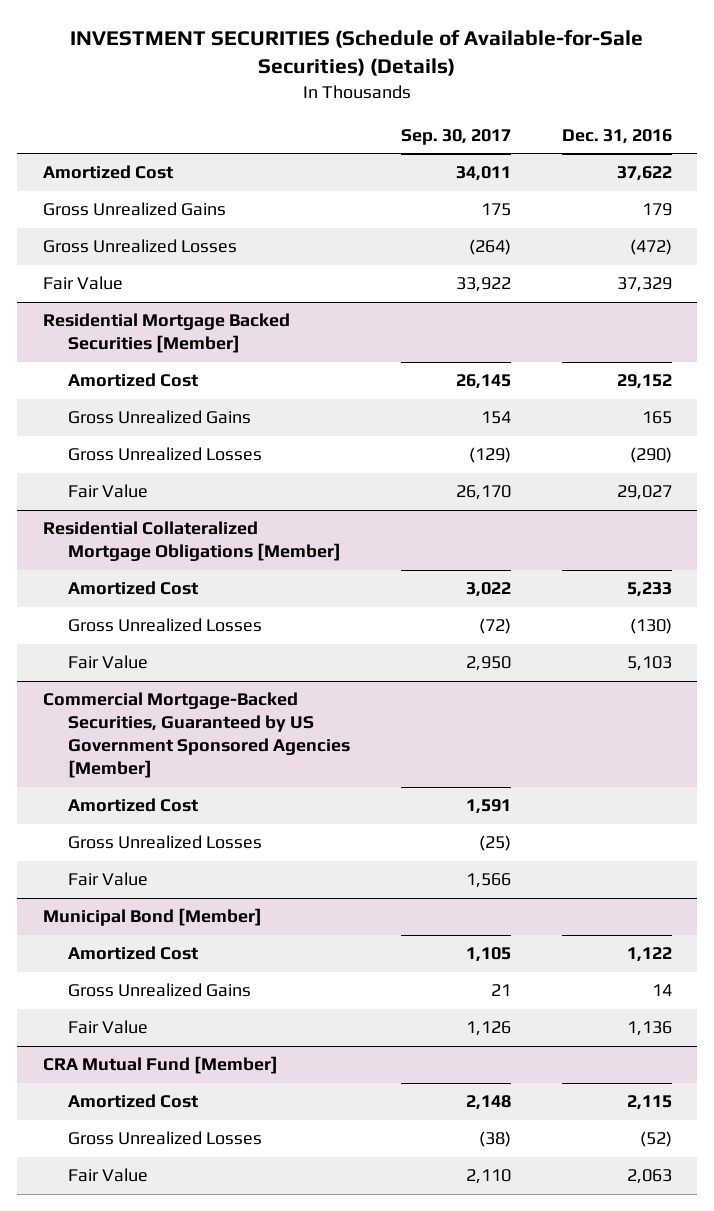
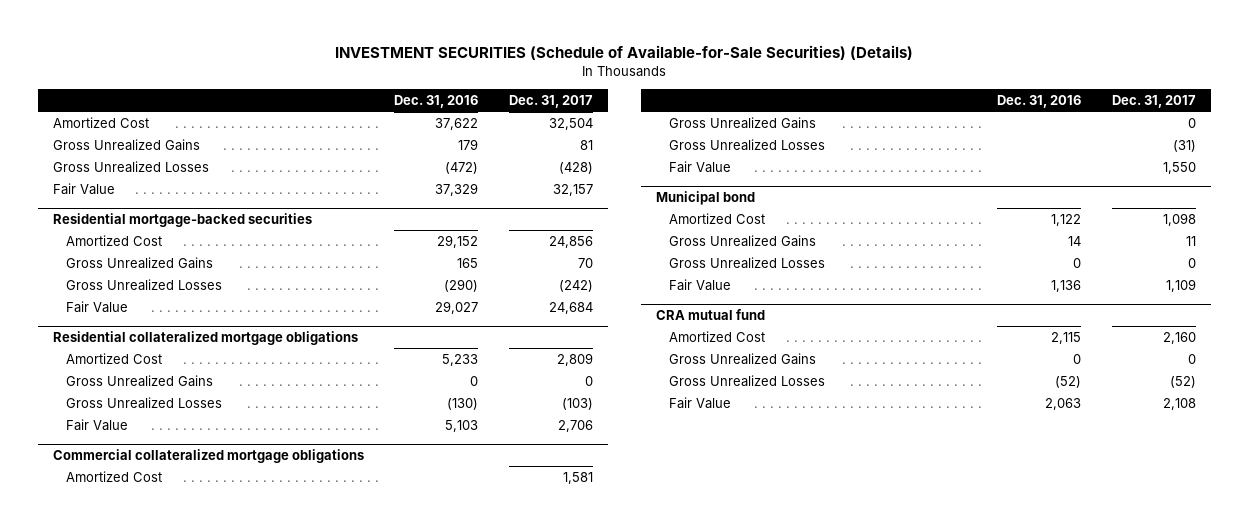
[400,128,511,145] Sep. 30, 2017 -> none
none -> [508,94,593,108] Dec. 31, 2017
[42,313,290,354] Residential Mortgage Backed Securities [Member] -> [52,212,312,227] Residential mortgage-backed securities
[42,521,341,562] Residential Collateralized Mortgage Obligations [Member] -> [52,330,358,345] Residential collateralized mortgage obligations
none -> [65,374,213,387] Gross Unrealized Gains
[42,692,350,779] Commercial Mortgage-Backed Securities, Guaranteed by US Government Sponsored Agencies [Member] -> [52,448,364,463] Commercial collateralized mortgage obligations
none -> [669,116,817,129] Gross Unrealized Gains
[42,908,262,927] Municipal Bond [Member] -> [656,190,756,205] Municipal bond
none -> [669,256,826,269] Gross Unrealized Losses
[42,1056,278,1075] CRA Mutual Fund [Member] -> [656,308,766,320] CRA mutual fund
none -> [669,352,817,365] Gross Unrealized Gains

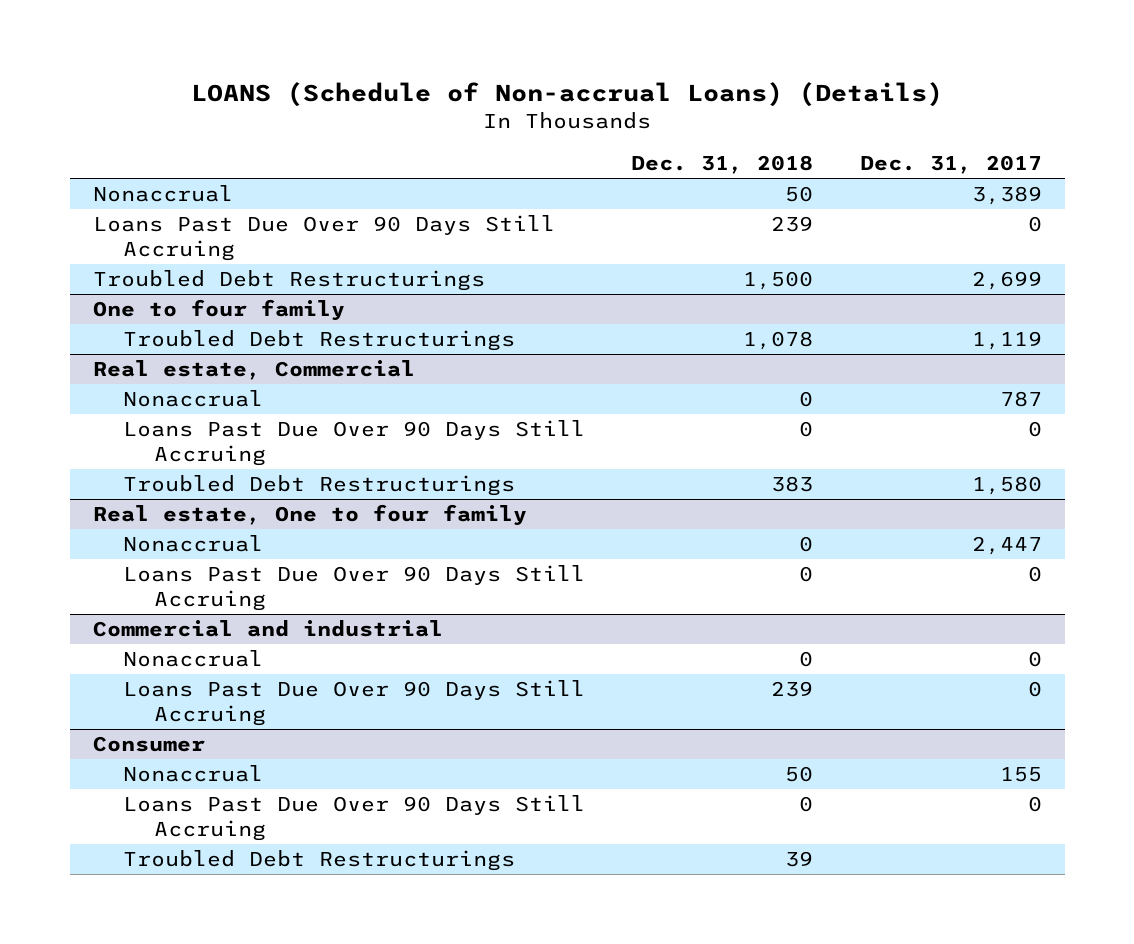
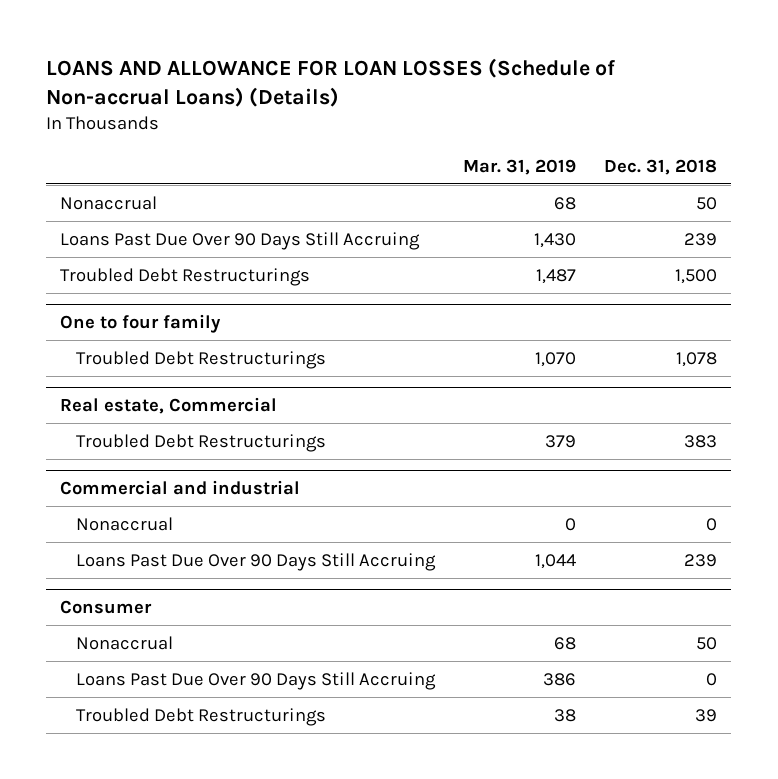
[191,81,944,107] LOANS (Schedule of Non-accrual Loans) (Details) -> [46,58,616,108] LOANS AND ALLOWANCE FOR LOAN LOSSES (Schedule of Non-accrual Loans) (Details)
[859,154,1042,174] Dec. 31, 2017 -> none
none -> [463,158,577,175] Mar. 31, 2019
[123,390,264,408] Nonaccrual -> none
[123,420,586,466] Loans Past Due Over 90 Days Still Accruing -> none
[92,504,527,527] Real estate, One to four family -> none
[123,535,264,553] Nonaccrual -> none
[123,565,586,611] Loans Past Due Over 90 Days Still Accruing -> none

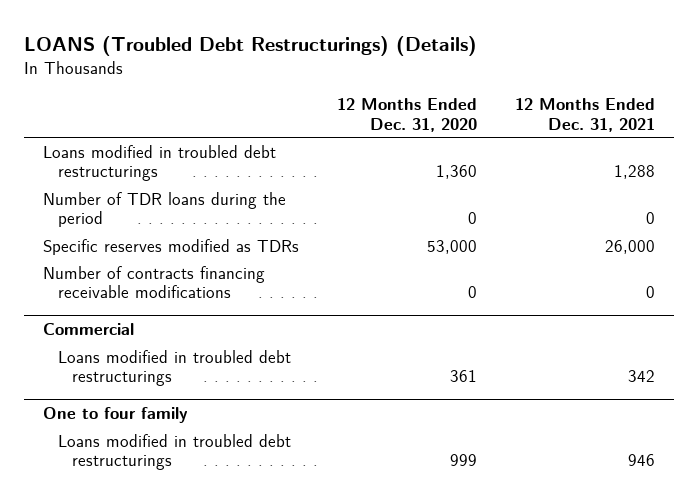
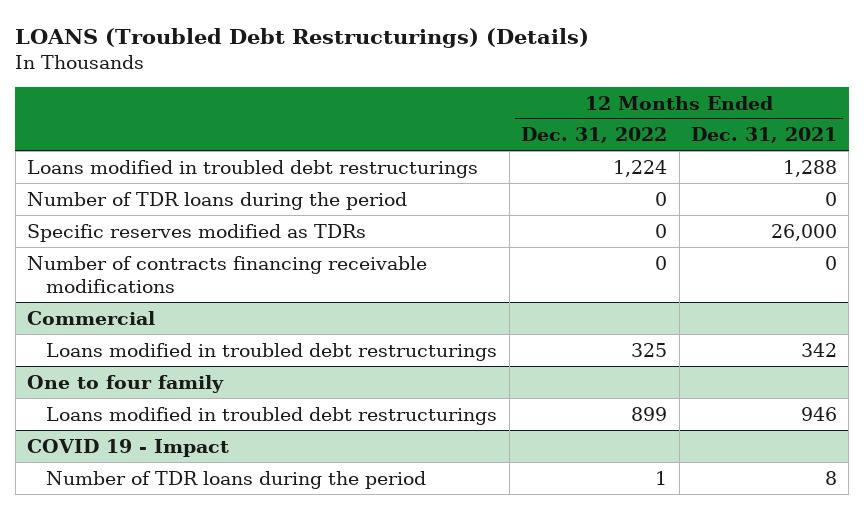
[337,98,478,132] 12 Months Ended Dec. 31, 2020 -> none
none -> [521,127,668,144] Dec. 31, 2022
none -> [27,438,230,457] COVID 19 - Impact
none -> [46,470,427,489] Number of TDR loans during the period

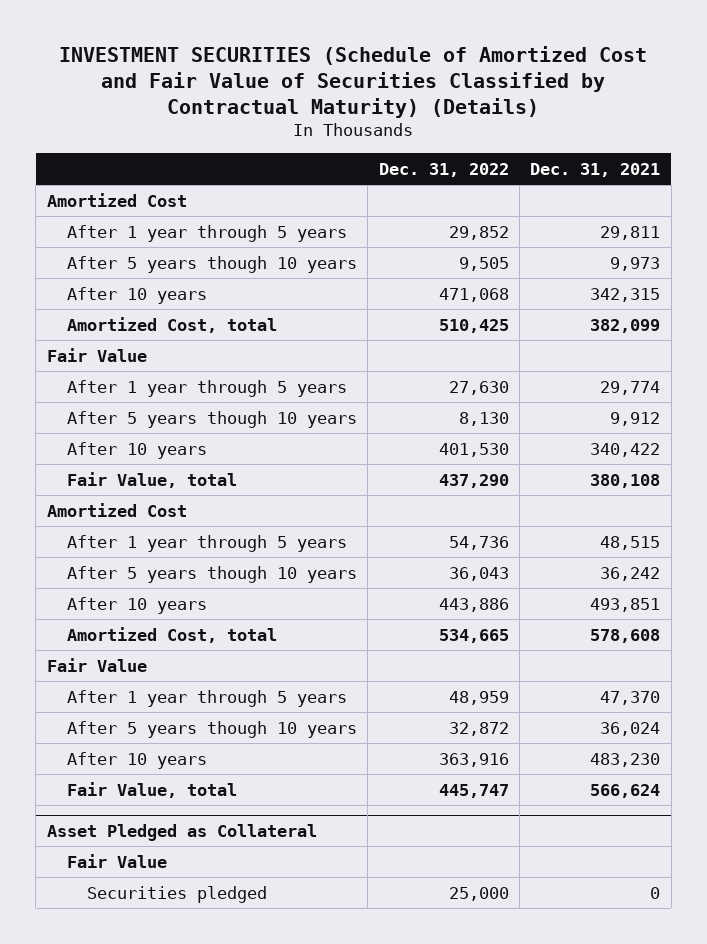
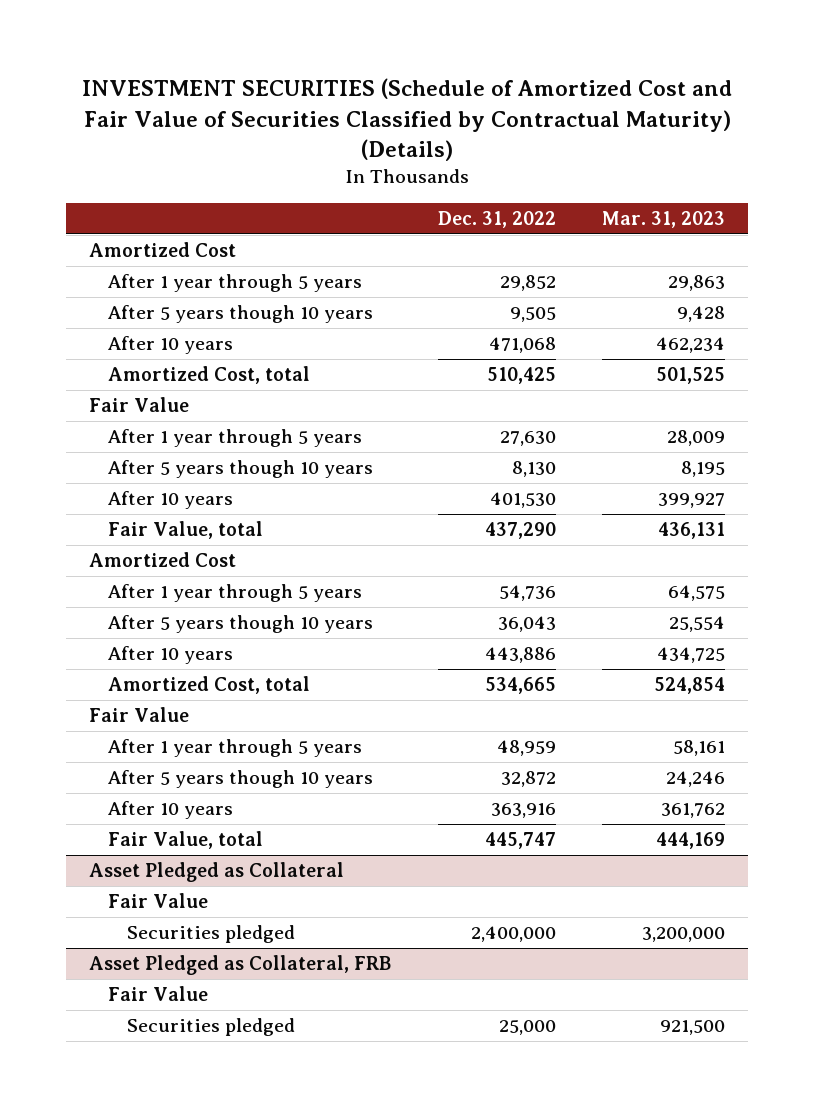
[530,162,661,177] Dec. 31, 2021 -> none
none -> [601,211,725,229] Mar. 31, 2023
none -> [127,925,296,944] Securities pledged
none -> [89,955,392,976] Asset Pledged as Collateral, FRB
none -> [108,986,209,1002] Fair Value

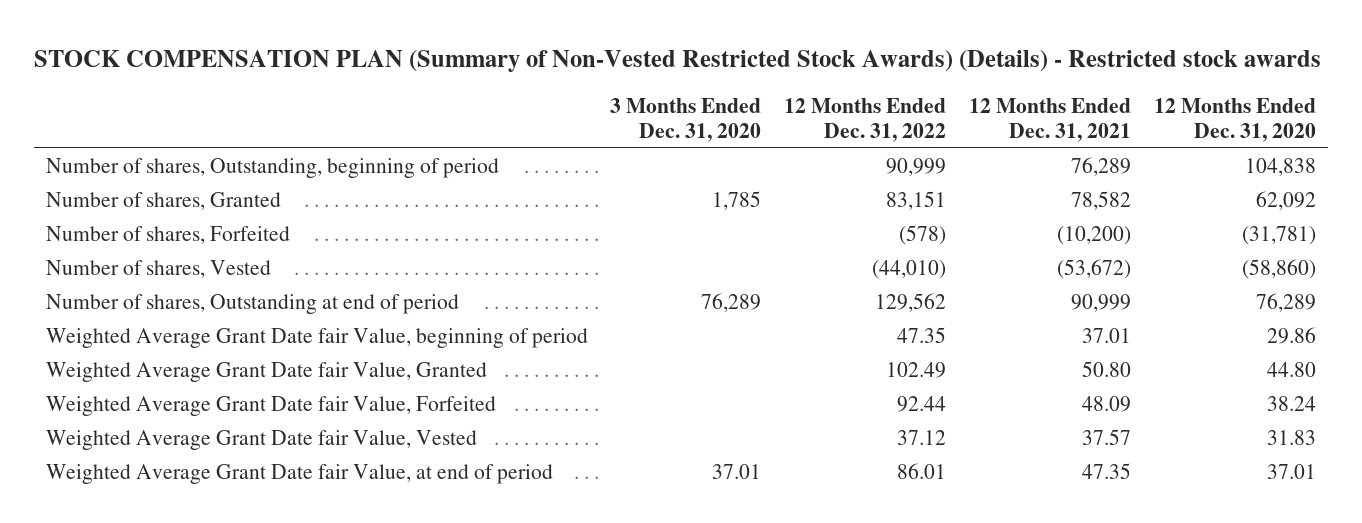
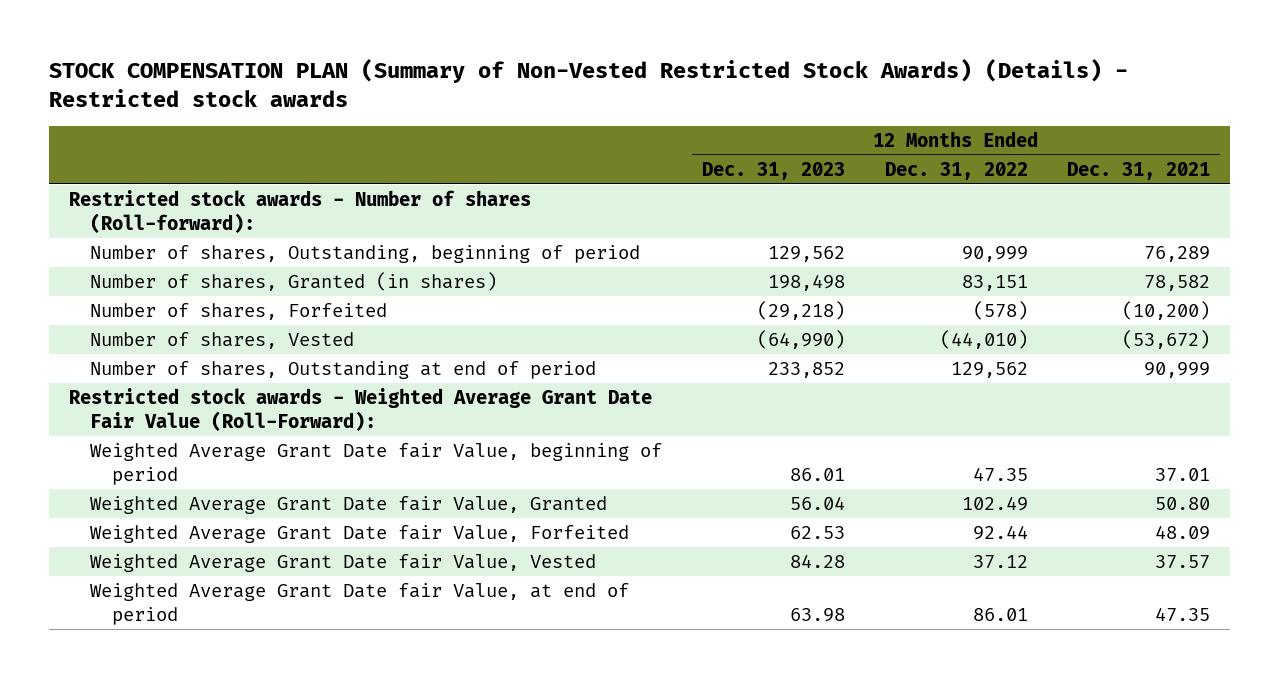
[610,98,762,143] 3 Months Ended Dec. 31, 2020 -> none
[1154,98,1317,143] 12 Months Ended Dec. 31, 2020 -> none
none -> [702,161,846,180] Dec. 31, 2023
none -> [69,189,532,233] Restricted stock awards - Number of shares (Roll-forward):
[45,192,281,211] Number of shares, Granted -> [90,271,498,291] Number of shares, Granted (in shares)
none -> [69,387,653,431] Restricted stock awards - Weighted Average Grant Date Fair Value (Roll-Forward):

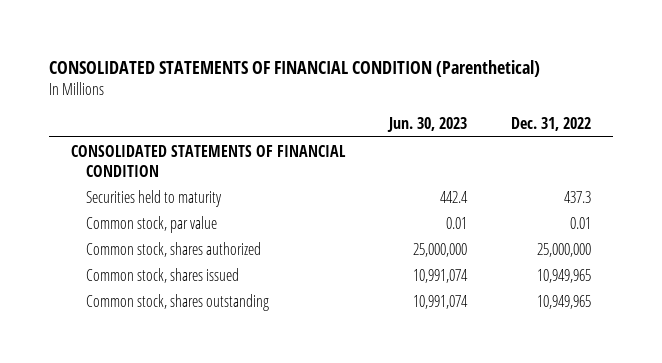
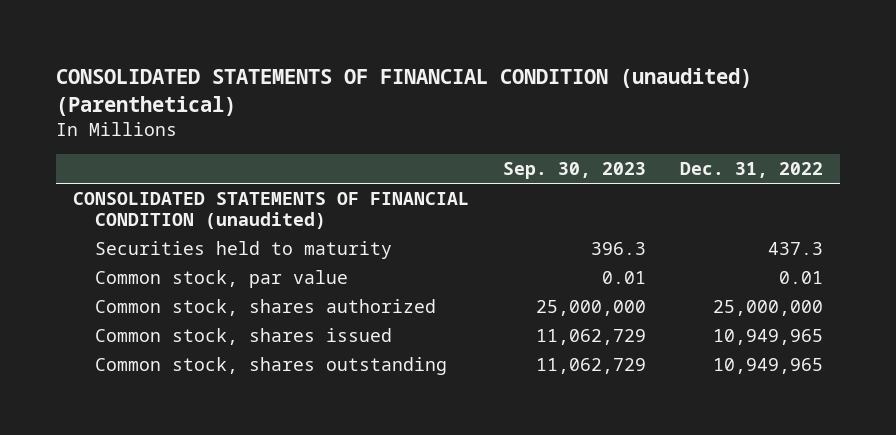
[49,59,541,77] CONSOLIDATED STATEMENTS OF FINANCIAL CONDITION (Parenthetical) -> [56,68,753,116] CONSOLIDATED STATEMENTS OF FINANCIAL CONDITION (unaudited) (Parenthetical)
[386,117,467,133] Jun. 30, 2023 -> none
none -> [503,161,647,179] Sep. 30, 2023
[71,144,347,177] CONSOLIDATED STATEMENTS OF FINANCIAL CONDITION -> [73,192,470,229] CONSOLIDATED STATEMENTS OF FINANCIAL CONDITION (unaudited)

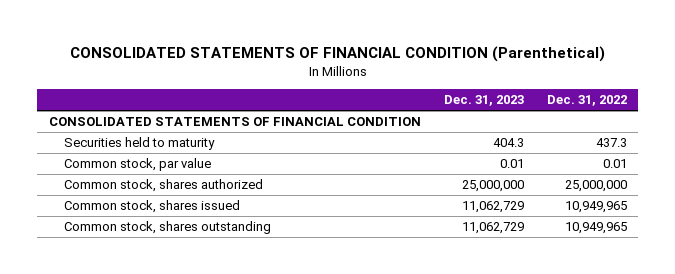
[56,68,753,116] CONSOLIDATED STATEMENTS OF FINANCIAL CONDITION (unaudited) (Parenthetical) -> [69,45,605,62] CONSOLIDATED STATEMENTS OF FINANCIAL CONDITION (Parenthetical)
[503,161,647,179] Sep. 30, 2023 -> none
none -> [443,95,524,107] Dec. 31, 2023
[73,192,470,229] CONSOLIDATED STATEMENTS OF FINANCIAL CONDITION (unaudited) -> [48,117,421,127] CONSOLIDATED STATEMENTS OF FINANCIAL CONDITION

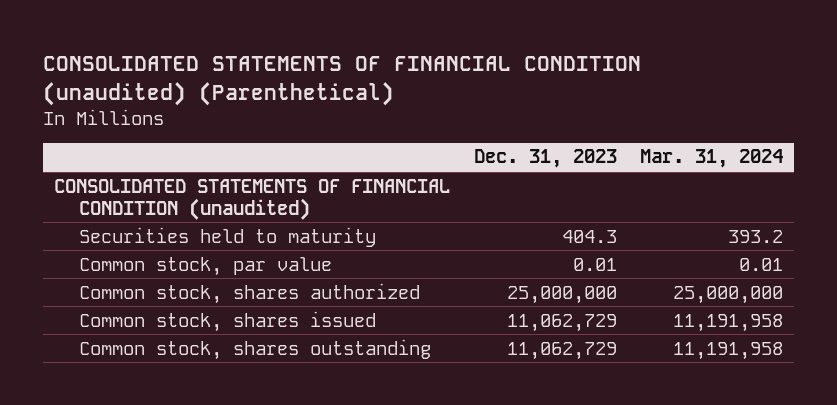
[69,45,605,62] CONSOLIDATED STATEMENTS OF FINANCIAL CONDITION (Parenthetical) -> [42,56,641,106] CONSOLIDATED STATEMENTS OF FINANCIAL CONDITION (unaudited) (Parenthetical)
[546,95,627,107] Dec. 31, 2022 -> none
none -> [639,149,783,169] Mar. 31, 2024
[48,117,421,127] CONSOLIDATED STATEMENTS OF FINANCIAL CONDITION -> [54,178,451,220] CONSOLIDATED STATEMENTS OF FINANCIAL CONDITION (unaudited)

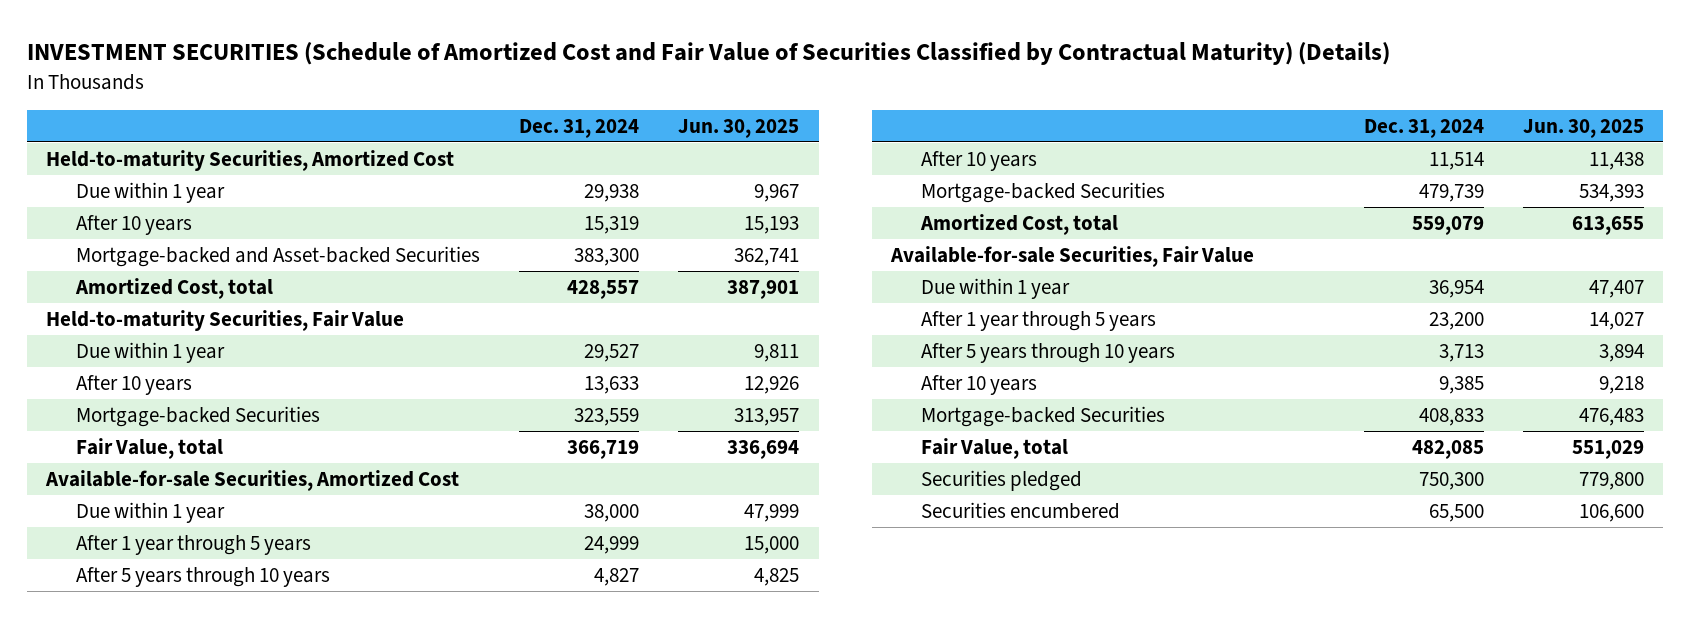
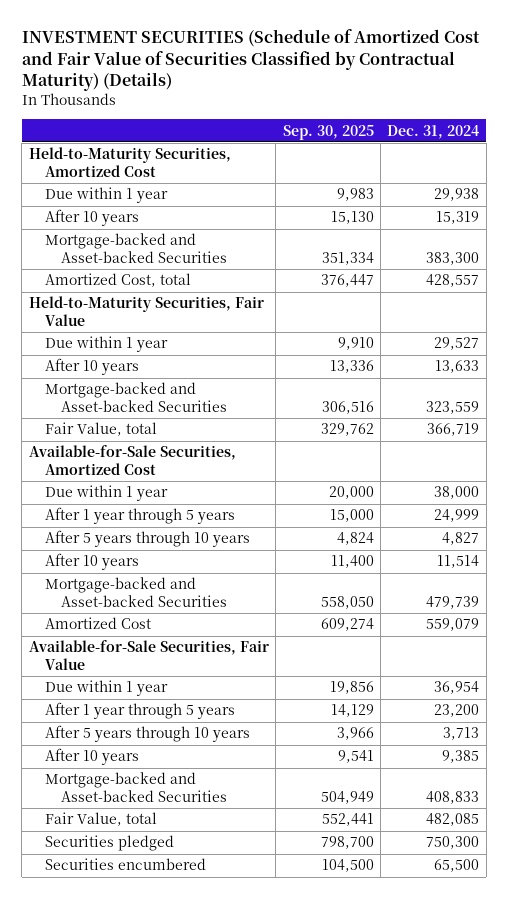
[678,118,800,138] Jun. 30, 2025 -> none
none -> [282,124,374,140] Sep. 30, 2025
[46,149,455,171] Held-to-maturity Securities, Amortized Cost -> [28,147,231,178] Held-to-Maturity Securities, Amortized Cost
[46,309,405,331] Held-to-maturity Securities, Fair Value -> [28,296,264,327] Held-to-Maturity Securities, Fair Value
[75,405,320,427] Mortgage-backed Securities -> [44,382,228,413] Mortgage-backed and Asset-backed Securities
[45,469,460,491] Available-for-sale Securities, Amortized Cost -> [28,445,236,476] Available-for-Sale Securities, Amortized Cost
[920,181,1165,203] Mortgage-backed Securities -> [44,577,228,608] Mortgage-backed and Asset-backed Securities
[919,213,1118,235] Amortized Cost, total -> [44,617,151,630] Amortized Cost
[890,245,1255,267] Available-for-sale Securities, Fair Value -> [28,640,269,671] Available-for-Sale Securities, Fair Value
[920,405,1165,427] Mortgage-backed Securities -> [44,772,228,803] Mortgage-backed and Asset-backed Securities

